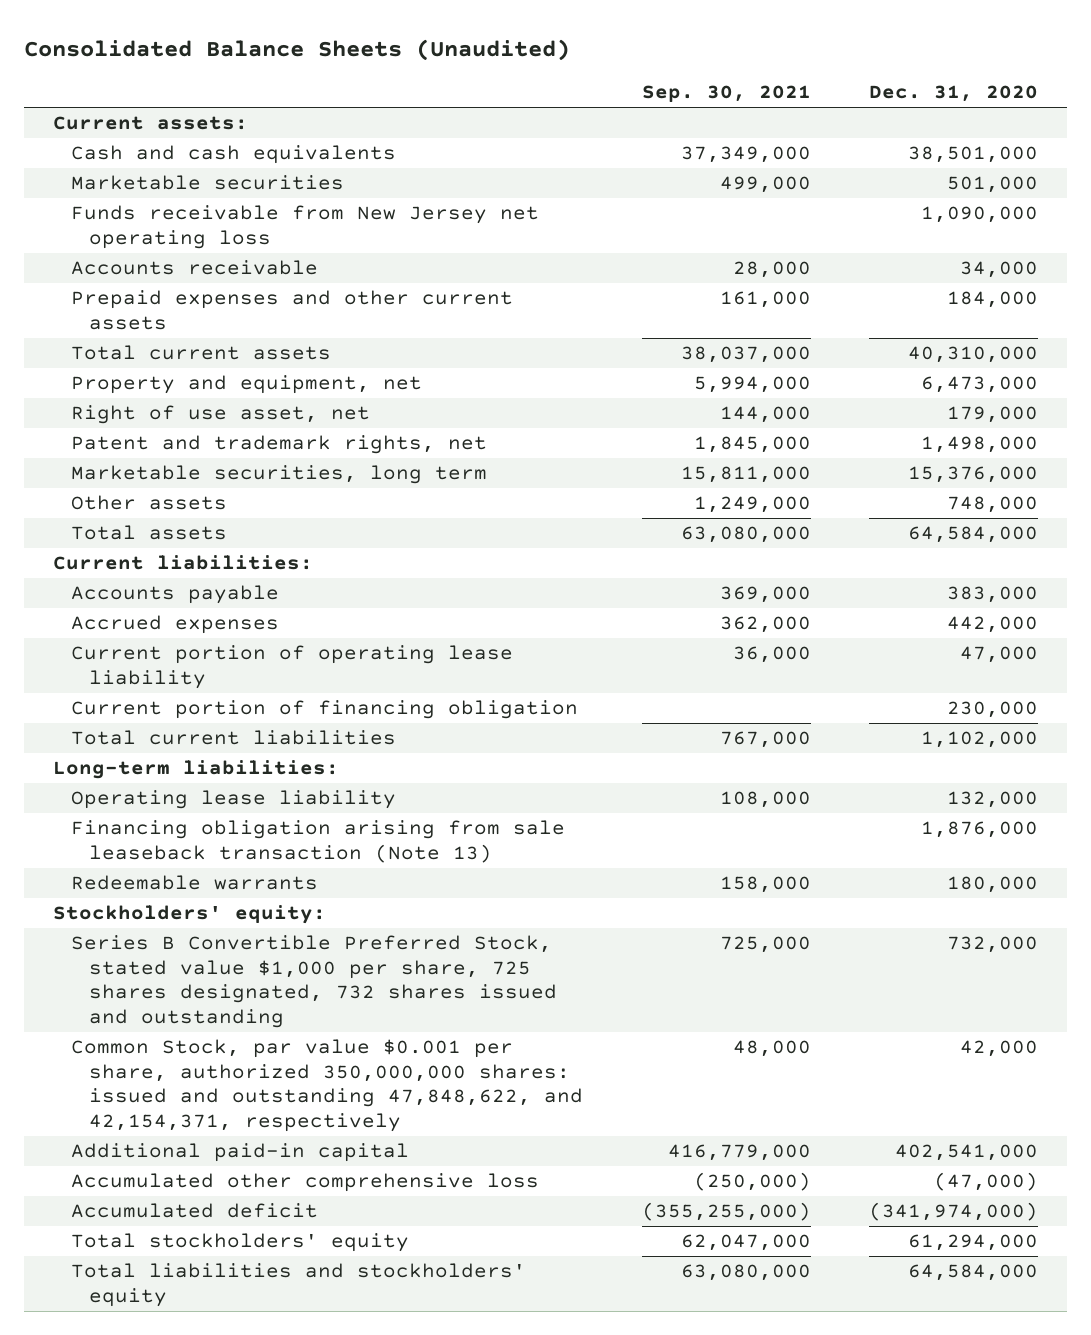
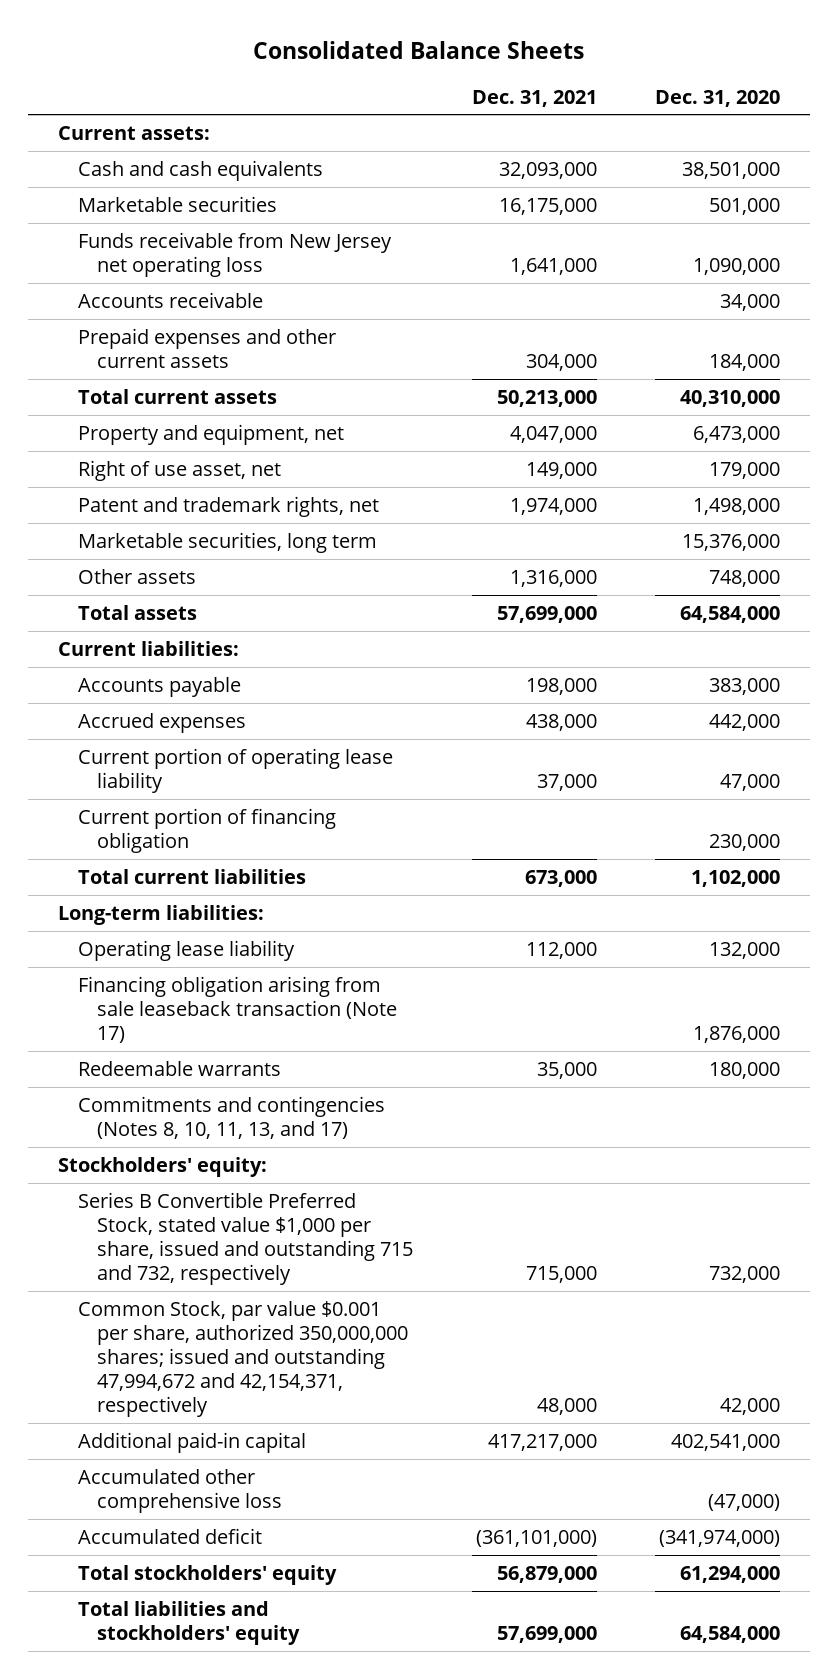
[23,39,570,62] Consolidated Balance Sheets (Unaudited) -> [252,41,584,60] Consolidated Balance Sheets
[641,85,811,103] Sep. 30, 2021 -> none
none -> [471,89,597,107] Dec. 31, 2021
[71,820,566,863] Financing obligation arising from sale leaseback transaction (Note 13) -> [77,975,398,1043] Financing obligation arising from sale leaseback transaction (Note 17)
none -> [77,1095,385,1139] Commitments and contingencies (Notes 8, 10, 11, 13, and 17)
[71,935,558,1029] Series B Convertible Preferred Stock, stated value $1,000 per share, 725 shares designated, 732 shares issued and outstanding -> [77,1191,414,1286] Series B Convertible Preferred Stock, stated value $1,000 per share, issued and outstanding 715 and 732, respectively
[71,1039,584,1133] Common Stock, par value $0.001 per share, authorized 350,000,000 shares: issued and outstanding 47,848,622, and 42,154,371, respectively -> [77,1300,409,1418] Common Stock, par value $0.001 per share, authorized 350,000,000 shares; issued and outstanding 47,994,672 and 42,154,371, respectively

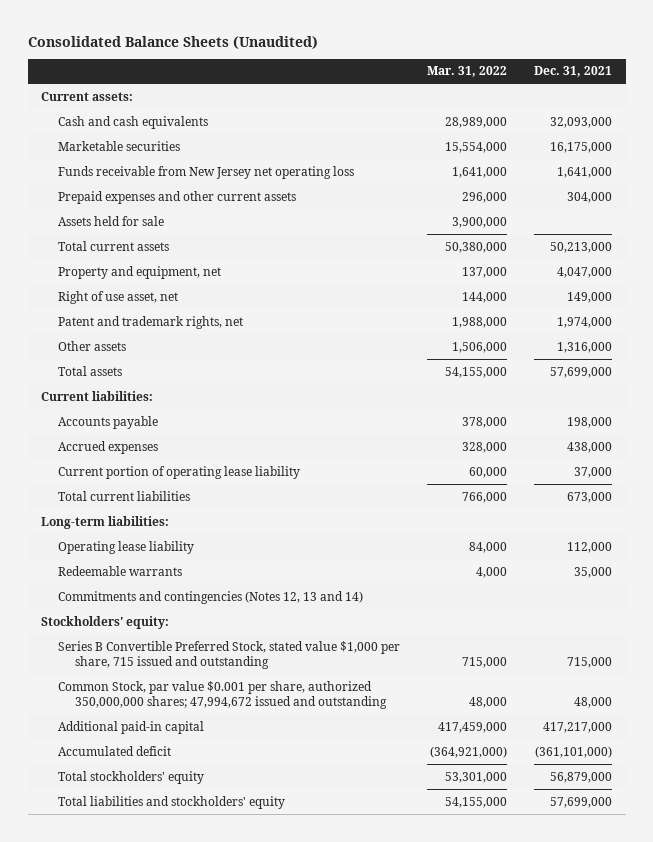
[252,41,584,60] Consolidated Balance Sheets -> [27,35,318,49] Consolidated Balance Sheets (Unaudited)
[655,89,781,107] Dec. 31, 2020 -> none
none -> [427,66,508,78] Mar. 31, 2022
[77,291,263,308] Accounts receivable -> none
none -> [58,215,165,226] Assets held for sale
[77,531,377,553] Marketable securities, long term -> none
[77,807,336,853] Current portion of financing obligation -> none
[77,975,398,1043] Financing obligation arising from sale leaseback transaction (Note 17) -> none
[77,1095,385,1139] Commitments and contingencies (Notes 8, 10, 11, 13, and 17) -> [58,590,364,604] Commitments and contingencies (Notes 12, 13 and 14)
[77,1191,414,1286] Series B Convertible Preferred Stock, stated value $1,000 per share, issued and outstanding 715 and 732, respectively -> [58,640,401,670] Series B Convertible Preferred Stock, stated value $1,000 per share, 715 issued and outstanding
[77,1300,409,1418] Common Stock, par value $0.001 per share, authorized 350,000,000 shares; issued and outstanding 47,994,672 and 42,154,371, respectively -> [58,680,388,710] Common Stock, par value $0.001 per share, authorized 350,000,000 shares; 47,994,672 issued and outstanding
[77,1468,283,1513] Accumulated other comprehensive loss -> none

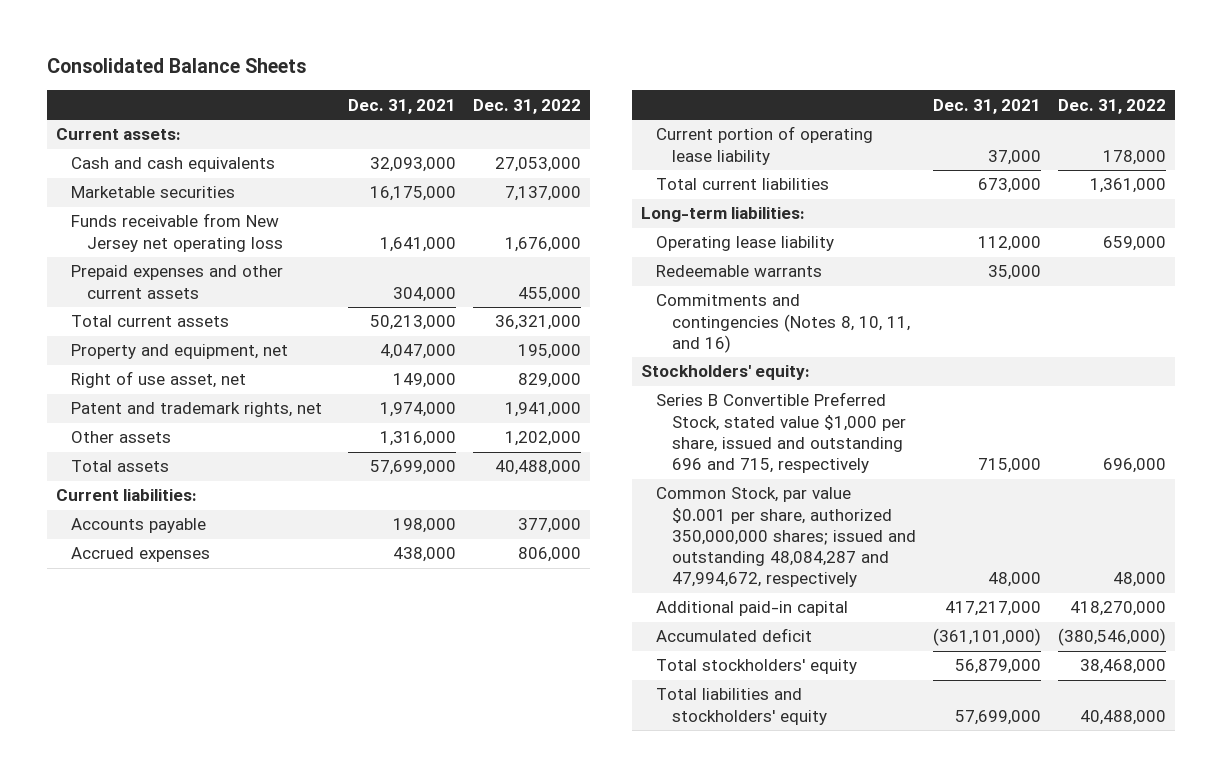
[27,35,318,49] Consolidated Balance Sheets (Unaudited) -> [47,58,307,74] Consolidated Balance Sheets
[427,66,508,78] Mar. 31, 2022 -> none
none -> [473,98,582,114] Dec. 31, 2022
[58,215,165,226] Assets held for sale -> none
[58,590,364,604] Commitments and contingencies (Notes 12, 13 and 14) -> [656,294,911,353] Commitments and contingencies (Notes 8, 10, 11, and 16)
[58,640,401,670] Series B Convertible Preferred Stock, stated value $1,000 per share, 715 issued and outstanding -> [656,392,907,474] Series B Convertible Preferred Stock, stated value $1,000 per share, issued and outstanding 696 and 715, respectively
[58,680,388,710] Common Stock, par value $0.001 per share, authorized 350,000,000 shares; 47,994,672 issued and outstanding -> [656,487,917,588] Common Stock, par value $0.001 per share, authorized 350,000,000 shares; issued and outstanding 48,084,287 and 47,994,672, respectively

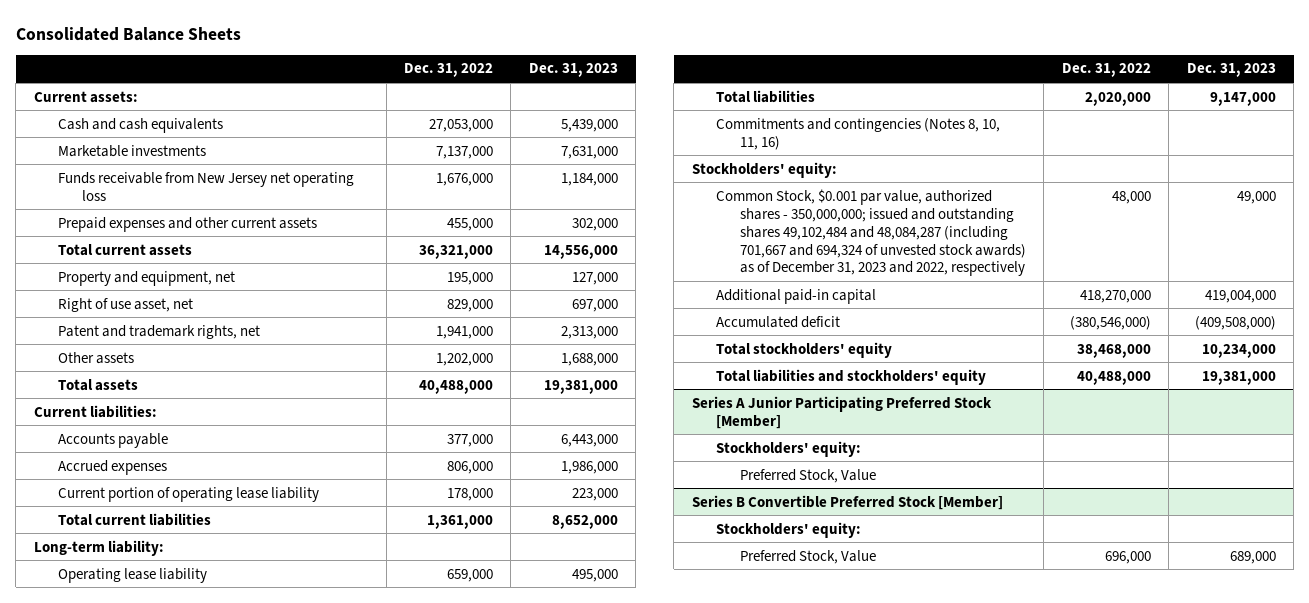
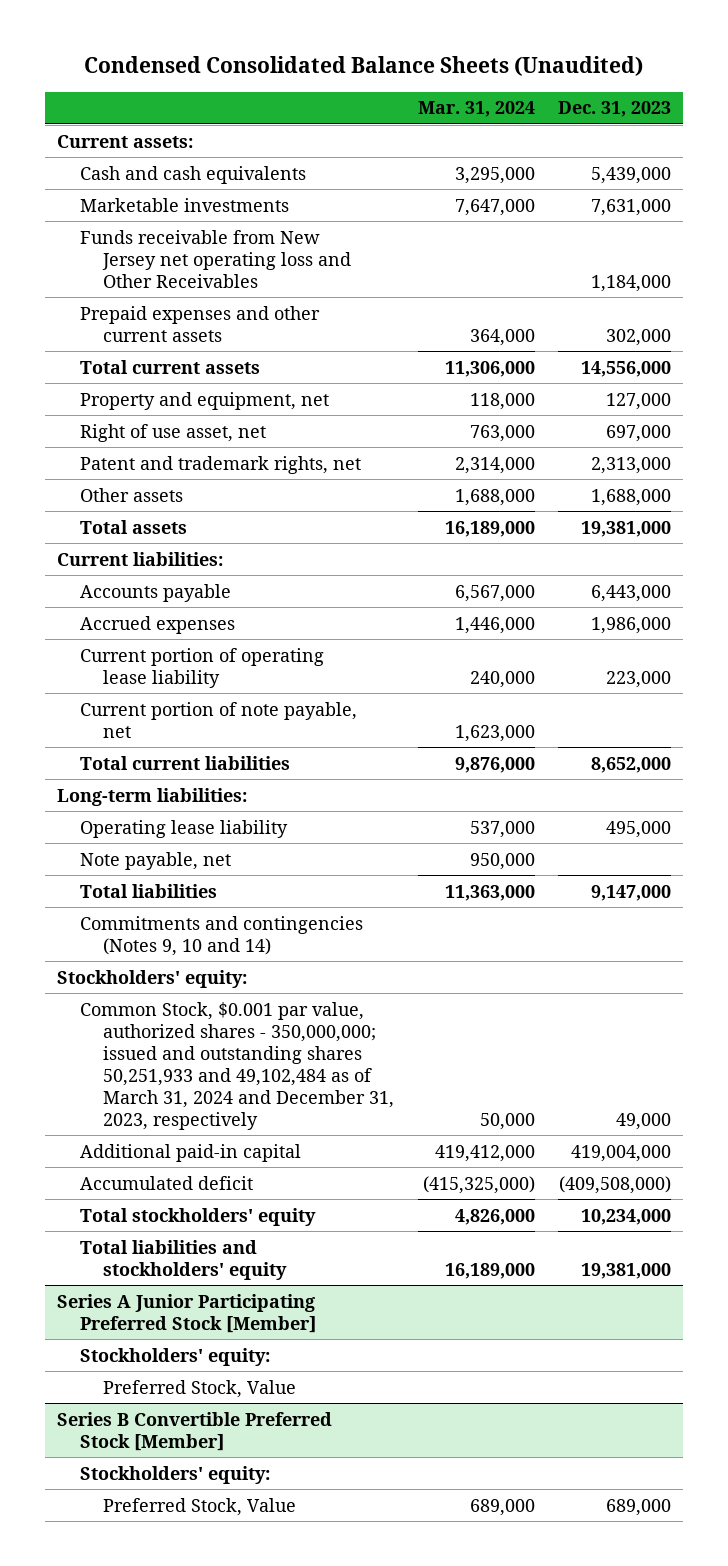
[15,26,241,41] Consolidated Balance Sheets -> [84,56,644,77] Condensed Consolidated Balance Sheets (Unaudited)
[404,63,494,78] Dec. 31, 2022 -> none
none -> [417,101,535,118] Mar. 31, 2024
[58,171,355,201] Funds receivable from New Jersey net operating loss -> [80,229,352,288] Funds receivable from New Jersey net operating loss and Other Receivables
none -> [80,701,358,738] Current portion of note payable, net
[33,539,164,556] Long-term liability: -> [56,787,247,806] Long-term liabilities:
none -> [80,851,232,870] Note payable, net
[715,117,1000,150] Commitments and contingencies (Notes 8, 10, 11, 16) -> [80,915,364,956] Commitments and contingencies (Notes 9, 10 and 14)
[715,188,1027,277] Common Stock, $0.001 par value, authorized shares - 350,000,000; issued and outstanding shares 49,102,484 and 48,084,287 (including 701,667 and 694,324 of unvested stock awards) as of December 31, 2023 and 2022, respectively -> [80,1001,395,1130] Common Stock, $0.001 par value, authorized shares - 350,000,000; issued and outstanding shares 50,251,933 and 49,102,484 as of March 31, 2024 and December 31, 2023, respectively

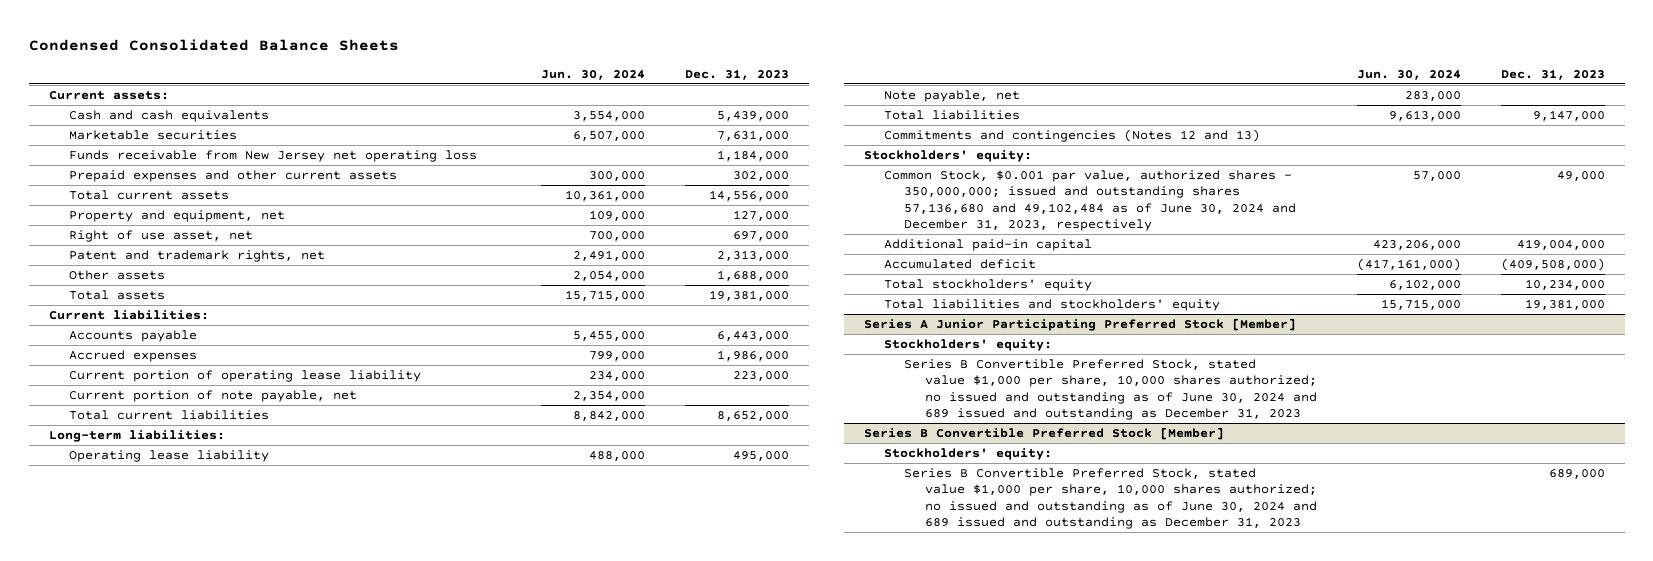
[84,56,644,77] Condensed Consolidated Balance Sheets (Unaudited) -> [28,38,399,51] Condensed Consolidated Balance Sheets
[417,101,535,118] Mar. 31, 2024 -> none
none -> [541,69,646,80] Jun. 30, 2024
[80,197,290,212] Marketable investments -> [68,130,237,141] Marketable securities
[80,229,352,288] Funds receivable from New Jersey net operating loss and Other Receivables -> [68,150,477,163] Funds receivable from New Jersey net operating loss
[80,915,364,956] Commitments and contingencies (Notes 9, 10 and 14) -> [884,129,1261,143] Commitments and contingencies (Notes 12 and 13)
[80,1001,395,1130] Common Stock, $0.001 par value, authorized shares - 350,000,000; issued and outstanding shares 50,251,933 and 49,102,484 as of March 31, 2024 and December 31, 2023, respectively -> [884,170,1297,231] Common Stock, $0.001 par value, authorized shares - 350,000,000; issued and outstanding shares 57,136,680 and 49,102,484 as of June 30, 2024 and December 31, 2023, respectively
[103,1379,297,1398] Preferred Stock, Value -> [904,359,1317,420] Series B Convertible Preferred Stock, stated value $1,000 per share, 10,000 shares authorized; no issued and outstanding as of June 30, 2024 and 689 issued and outstanding as December 31, 2023
[103,1497,297,1516] Preferred Stock, Value -> [904,468,1317,529] Series B Convertible Preferred Stock, stated value $1,000 per share, 10,000 shares authorized; no issued and outstanding as of June 30, 2024 and 689 issued and outstanding as December 31, 2023

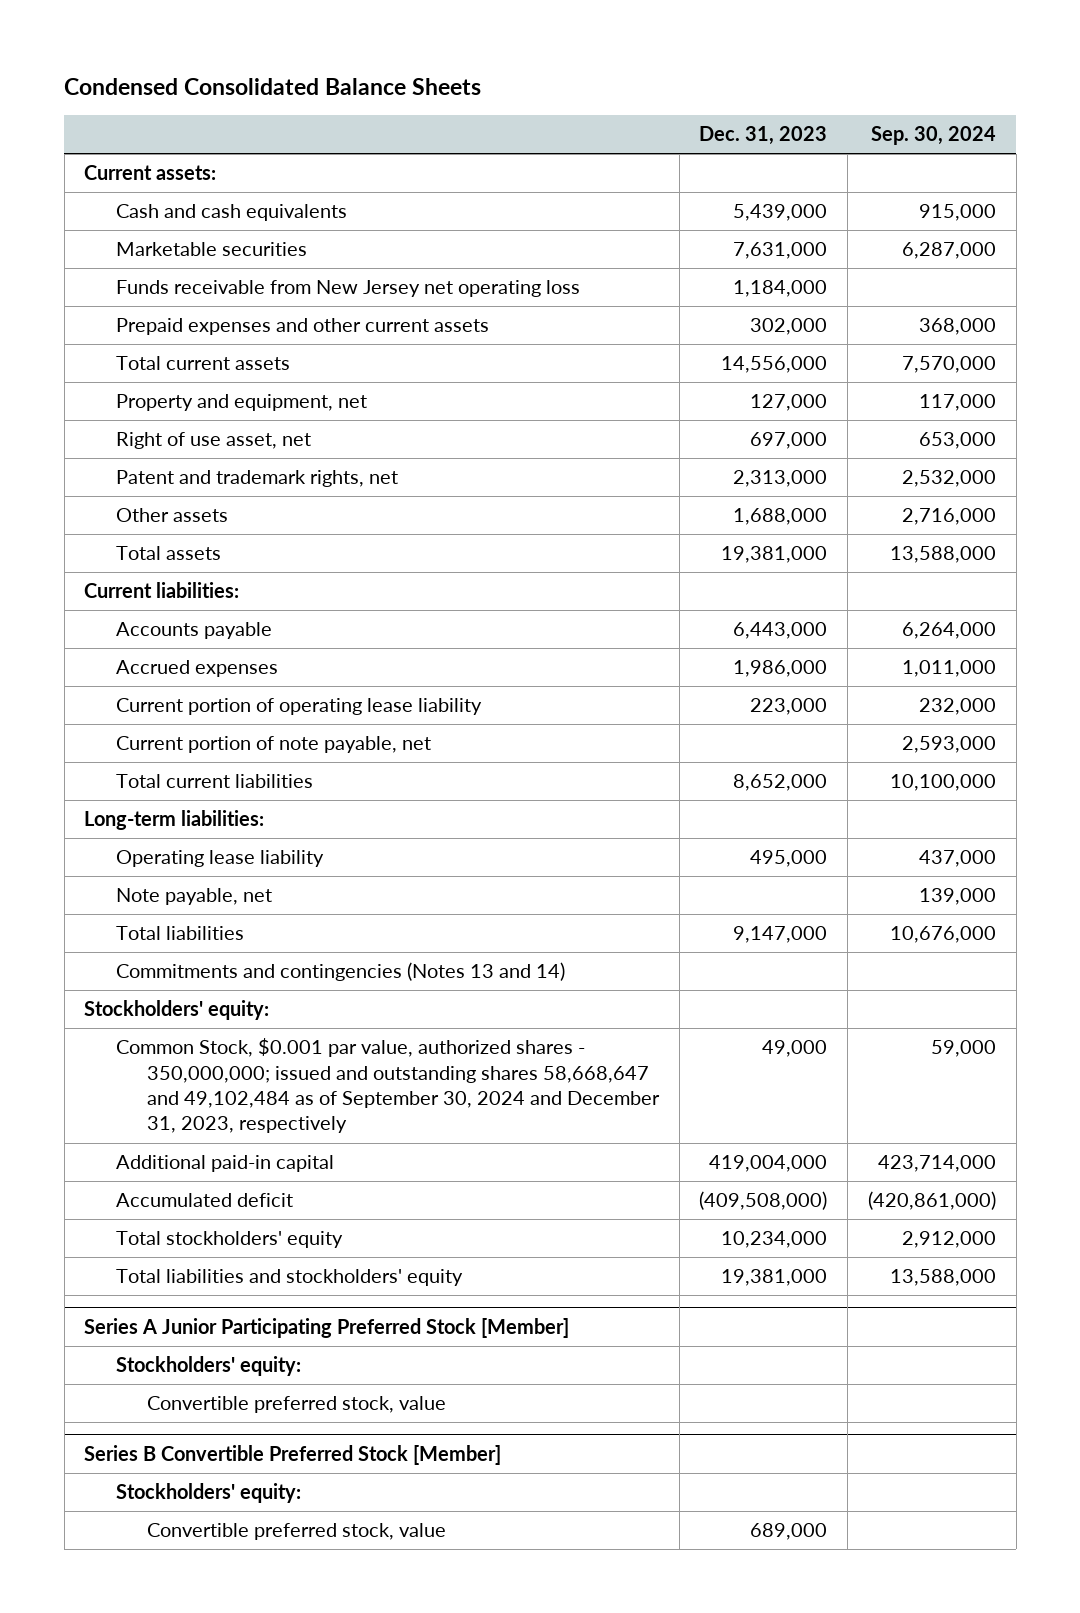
[541,69,646,80] Jun. 30, 2024 -> none
none -> [870,126,996,146] Sep. 30, 2024
[884,129,1261,143] Commitments and contingencies (Notes 12 and 13) -> [115,962,565,982] Commitments and contingencies (Notes 13 and 14)
[884,170,1297,231] Common Stock, $0.001 par value, authorized shares - 350,000,000; issued and outstanding shares 57,136,680 and 49,102,484 as of June 30, 2024 and December 31, 2023, respectively -> [115,1038,660,1134] Common Stock, $0.001 par value, authorized shares - 350,000,000; issued and outstanding shares 58,668,647 and 49,102,484 as of September 30, 2024 and December 31, 2023, respectively
[904,359,1317,420] Series B Convertible Preferred Stock, stated value $1,000 per share, 10,000 shares authorized; no issued and outstanding as of June 30, 2024 and 689 issued and outstanding as December 31, 2023 -> [146,1396,446,1414] Convertible preferred stock, value
[904,468,1317,529] Series B Convertible Preferred Stock, stated value $1,000 per share, 10,000 shares authorized; no issued and outstanding as of June 30, 2024 and 689 issued and outstanding as December 31, 2023 -> [146,1523,446,1541] Convertible preferred stock, value

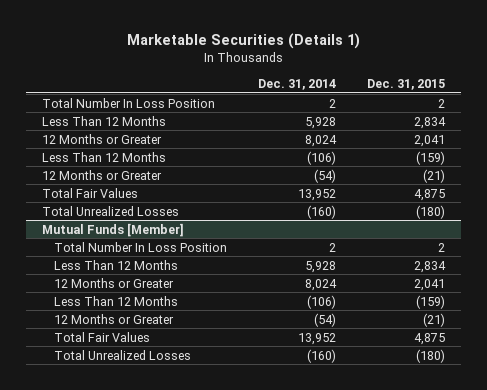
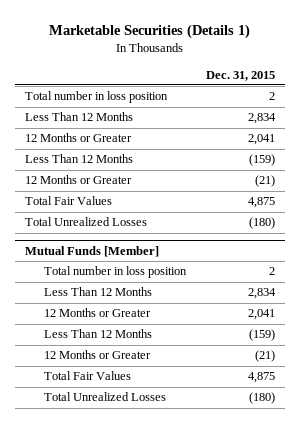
[258,79,337,91] Dec. 31, 2014 -> none
[41,97,215,108] Total Number In Loss Position -> [25,91,169,104] Total number in loss position
[53,241,227,252] Total Number In Loss Position -> [43,266,187,279] Total number in loss position

